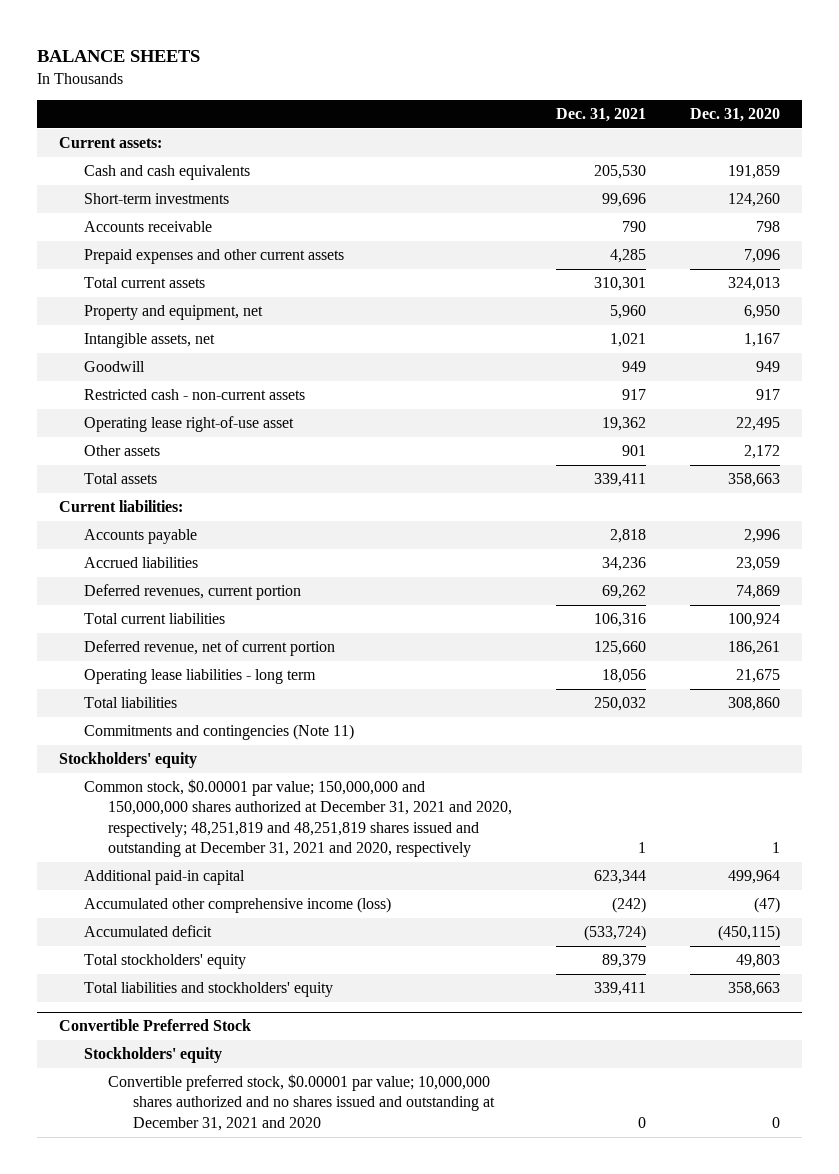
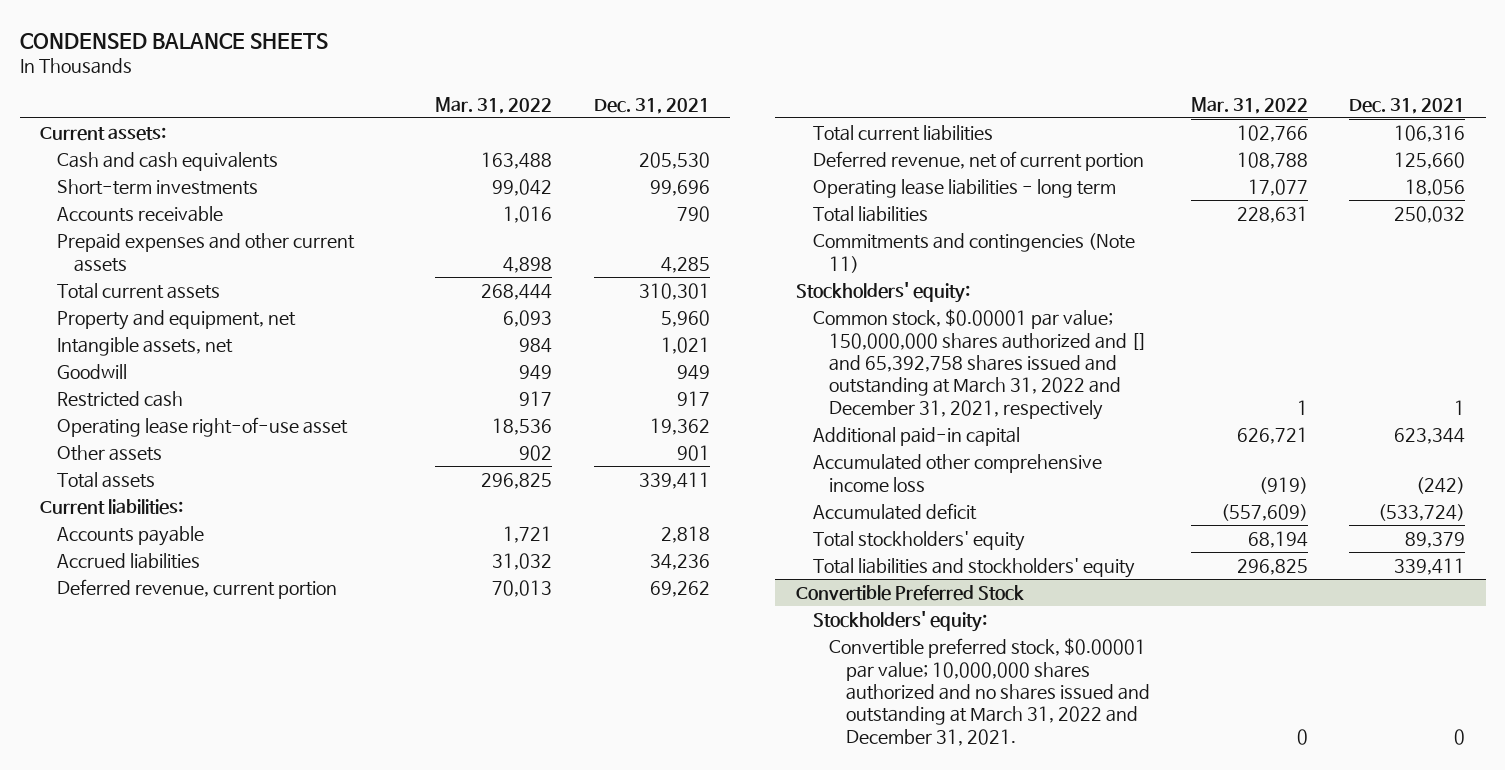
[37,50,201,63] BALANCE SHEETS -> [19,32,328,49] CONDENSED BALANCE SHEETS
[689,107,780,122] Dec. 31, 2020 -> none
none -> [435,96,553,114] Mar. 31, 2022
[83,389,305,401] Restricted cash - non-current assets -> [57,391,184,408] Restricted cash
[83,584,301,601] Deferred revenues, current portion -> [57,579,338,600] Deferred revenue, current portion
[59,752,198,769] Stockholders' equity -> [795,282,970,304] Stockholders' equity:
[83,779,513,858] Common stock, $0.00001 par value; 150,000,000 and 150,000,000 shares authorized at December 31, 2021 and 2020, respectively; 48,251,819 and 48,251,819 shares issued and outstanding at December 31, 2021 and 2020, respectively -> [812,309,1148,420] Common stock, $0.00001 par value; 150,000,000 shares authorized and [] and 65,392,758 shares issued and outstanding at March 31, 2022 and December 31, 2021, respectively
[83,897,391,914] Accumulated other comprehensive income (loss) -> [812,454,1102,492] Accumulated other comprehensive income loss
[83,1047,222,1064] Stockholders' equity -> [812,611,987,633] Stockholders' equity:
[108,1074,496,1131] Convertible preferred stock, $0.00001 par value; 10,000,000 shares authorized and no shares issued and outstanding at December 31, 2021 and 2020 -> [829,638,1151,746] Convertible preferred stock, $0.00001 par value; 10,000,000 shares authorized and no shares issued and outstanding at March 31, 2022 and December 31, 2021.

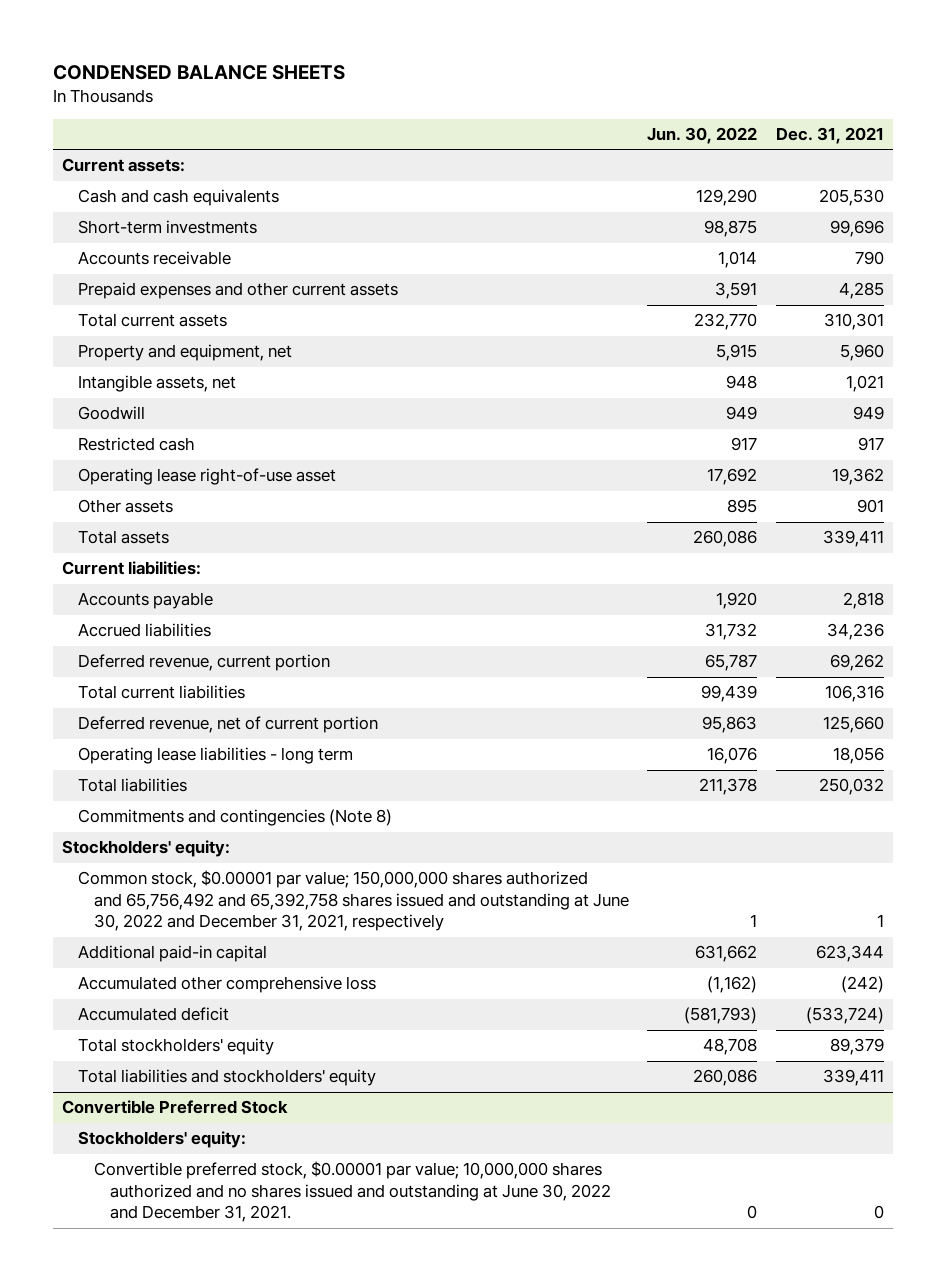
[435,96,553,114] Mar. 31, 2022 -> none
none -> [647,126,758,144] Jun. 30, 2022
[812,233,1135,273] Commitments and contingencies (Note 11) -> [78,809,393,827] Commitments and contingencies (Note 8)
[812,309,1148,420] Common stock, $0.00001 par value; 150,000,000 shares authorized and [] and 65,392,758 shares issued and outstanding at March 31, 2022 and December 31, 2021, respectively -> [78,870,630,932] Common stock, $0.00001 par value; 150,000,000 shares authorized and 65,756,492 and 65,392,758 shares issued and outstanding at June 30, 2022 and December 31, 2021, respectively
[812,454,1102,492] Accumulated other comprehensive income loss -> [78,976,377,994] Accumulated other comprehensive loss
[829,638,1151,746] Convertible preferred stock, $0.00001 par value; 10,000,000 shares authorized and no shares issued and outstanding at March 31, 2022 and December 31, 2021. -> [94,1161,612,1223] Convertible preferred stock, $0.00001 par value; 10,000,000 shares authorized and no shares issued and outstanding at June 30, 2022 and December 31, 2021.

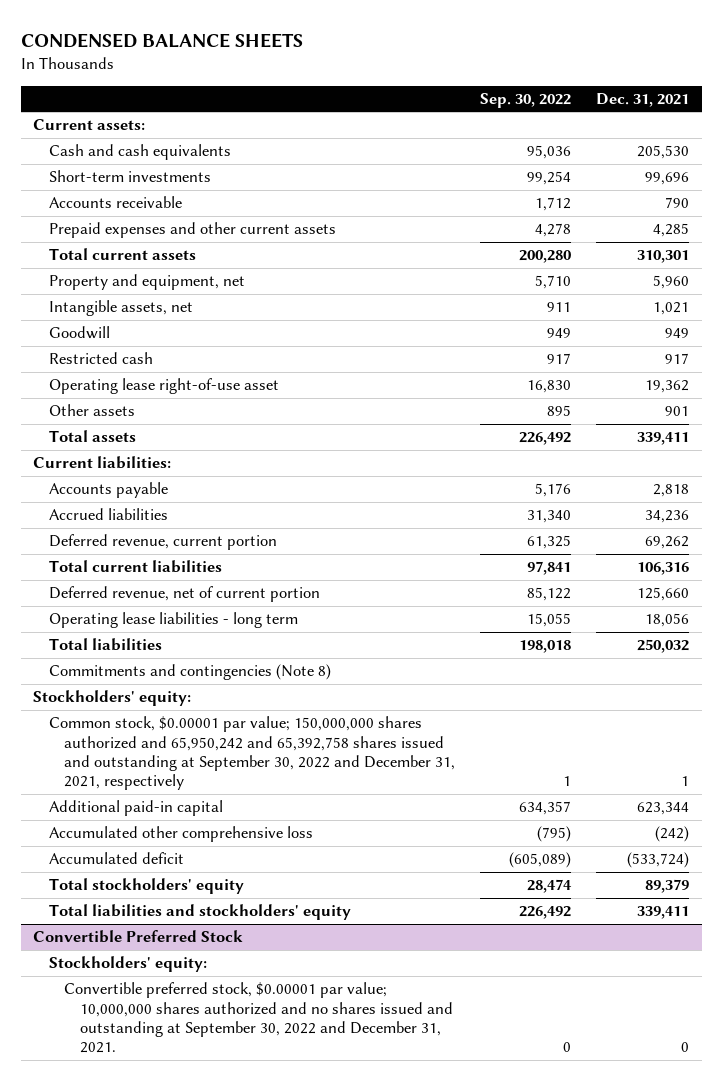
[647,126,758,144] Jun. 30, 2022 -> none
none -> [480,93,572,109] Sep. 30, 2022
[78,870,630,932] Common stock, $0.00001 par value; 150,000,000 shares authorized and 65,756,492 and 65,392,758 shares issued and outstanding at June 30, 2022 and December 31, 2021, respectively -> [48,716,456,791] Common stock, $0.00001 par value; 150,000,000 shares authorized and 65,950,242 and 65,392,758 shares issued and outstanding at September 30, 2022 and December 31, 2021, respectively
[94,1161,612,1223] Convertible preferred stock, $0.00001 par value; 10,000,000 shares authorized and no shares issued and outstanding at June 30, 2022 and December 31, 2021. -> [64,982,453,1054] Convertible preferred stock, $0.00001 par value; 10,000,000 shares authorized and no shares issued and outstanding at September 30, 2022 and December 31, 2021.

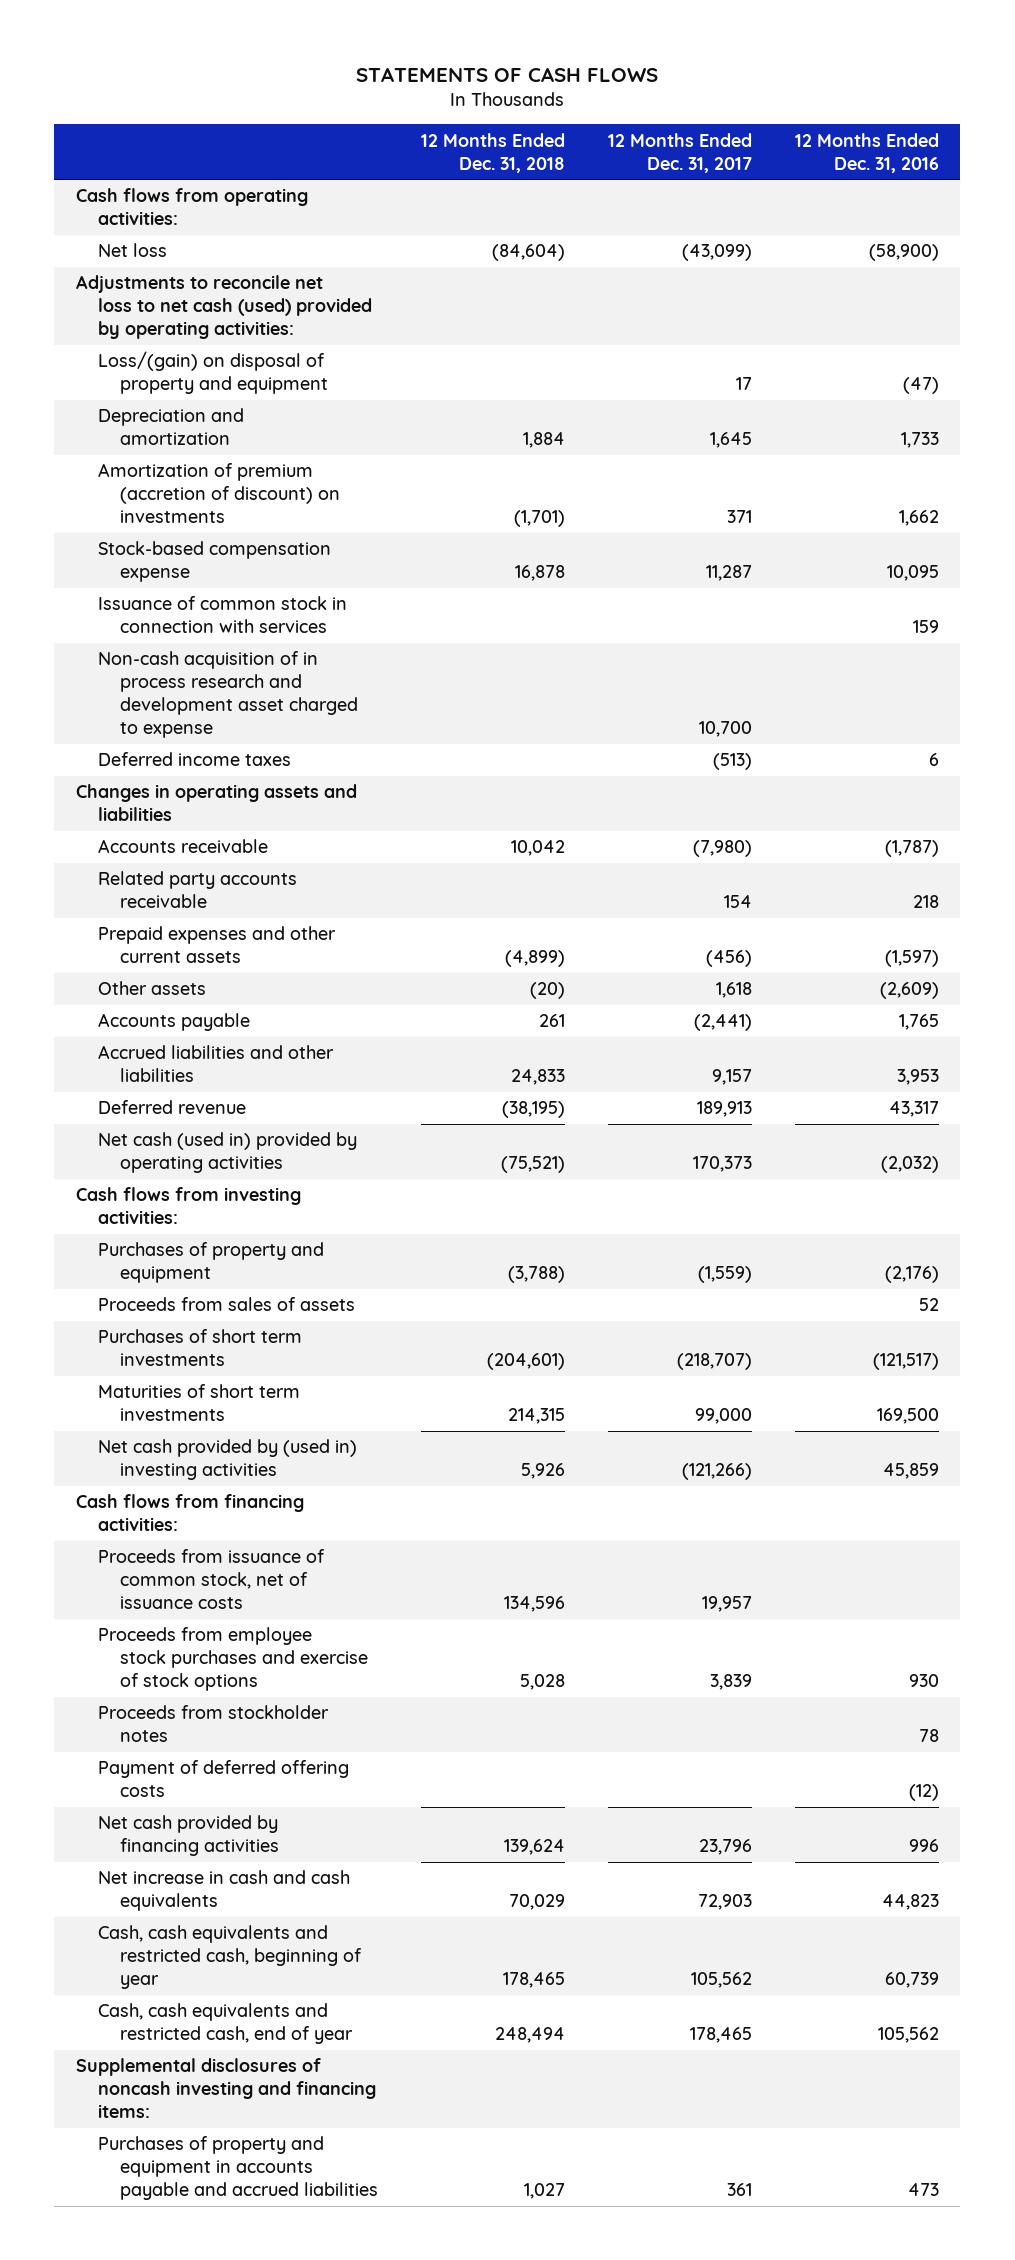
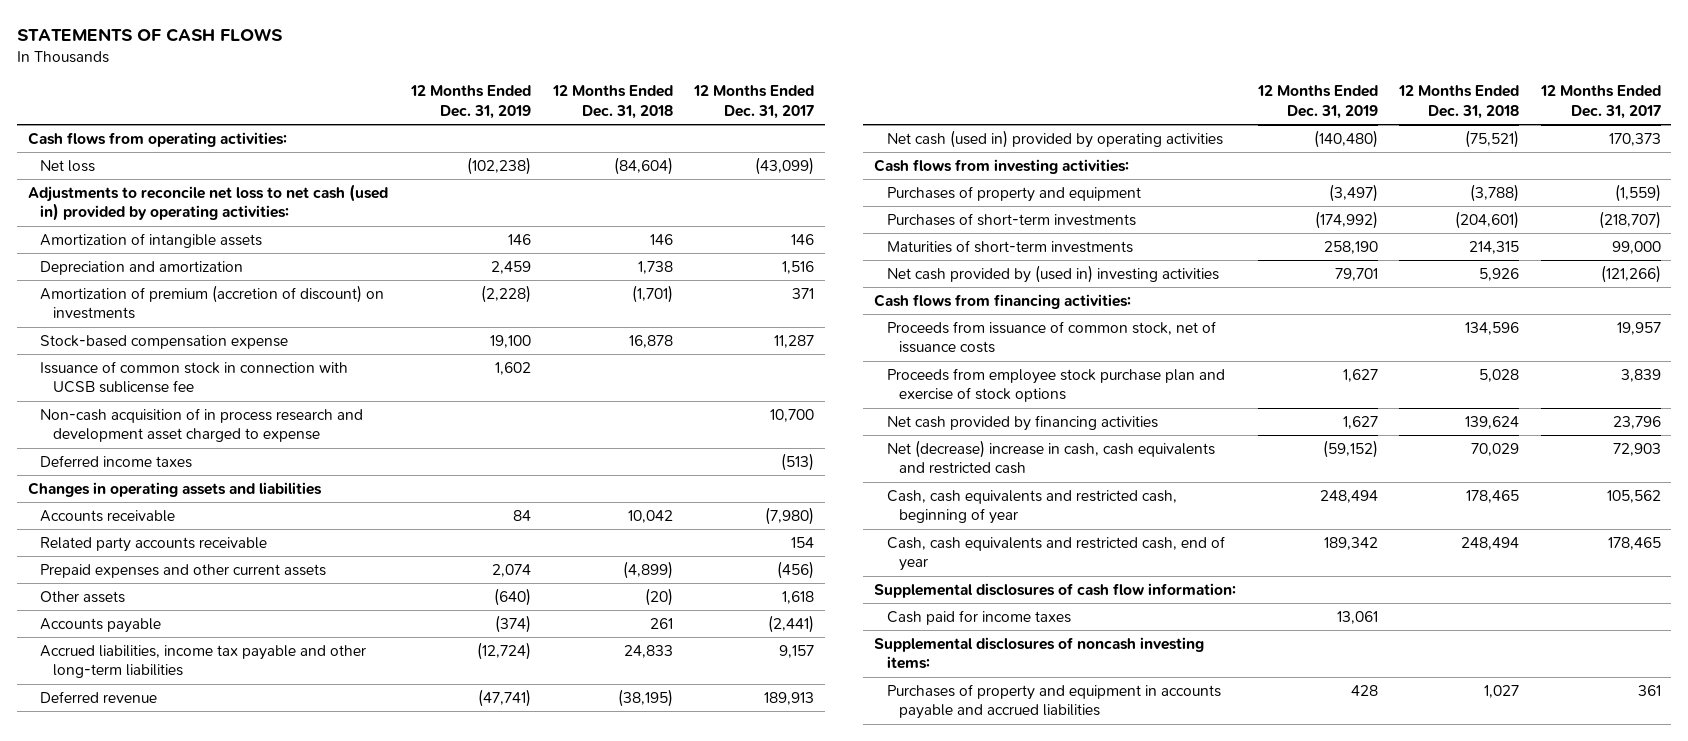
[794,132,939,173] 12 Months Ended Dec. 31, 2016 -> none
none -> [410,85,532,119] 12 Months Ended Dec. 31, 2019
[97,351,329,395] Loss/(gain) on disposal of property and equipment -> none
[75,275,372,340] Adjustments to reconcile net loss to net cash (used) provided by operating activities: -> [27,183,388,222] Adjustments to reconcile net loss to net cash (used in) provided by operating activities:
none -> [40,232,263,248] Amortization of intangible assets
[523,432,566,449] 1,884 -> [637,260,673,274] 1,738
[709,432,752,449] 1,645 -> [781,260,814,274] 1,516
[97,596,347,634] Issuance of common stock in connection with services -> [40,360,349,394] Issuance of common stock in connection with UCSB sublicense fee
[97,1045,334,1083] Accrued liabilities and other liabilities -> [40,644,367,679] Accrued liabilities, income tax payable and other long-term liabilities
[97,1297,355,1312] Proceeds from sales of assets -> none
[97,1329,302,1367] Purchases of short term investments -> [886,212,1136,226] Purchases of short-term investments
[97,1384,300,1422] Maturities of short term investments -> [886,239,1133,253] Maturities of short-term investments
[97,1705,329,1743] Proceeds from stockholder notes -> none
[97,1760,349,1798] Payment of deferred offering costs -> none
[97,1627,369,1692] Proceeds from employee stock purchases and exercise of stock options -> [886,367,1225,403] Proceeds from employee stock purchase plan and exercise of stock options
[97,1870,350,1912] Net increase in cash and cash equivalents -> [886,439,1215,475] Net (decrease) increase in cash, cash equivalents and restricted cash
none -> [874,582,1237,598] Supplemental disclosures of cash flow information:
none -> [886,609,1071,625] Cash paid for income taxes
[75,2058,376,2119] Supplemental disclosures of noncash investing and financing items: -> [874,636,1205,670] Supplemental disclosures of noncash investing items:

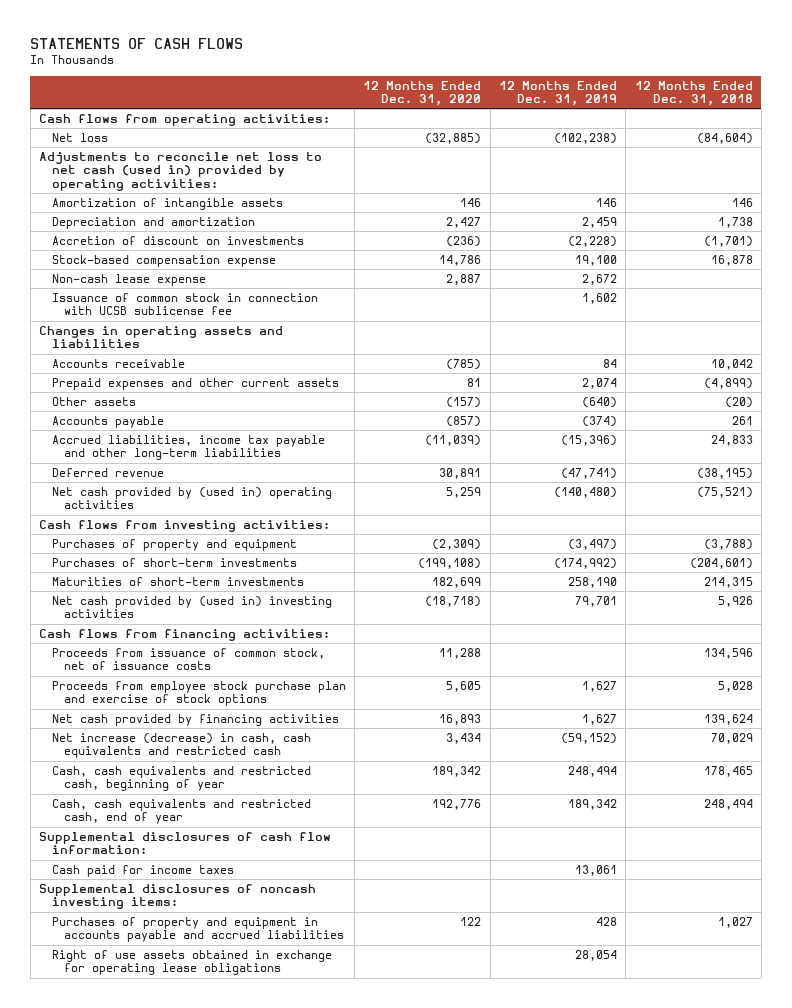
[692,85,814,119] 12 Months Ended Dec. 31, 2017 -> none
none -> [363,80,482,107] 12 Months Ended Dec. 31, 2020
[40,284,385,320] Amortization of premium (accretion of discount) on investments -> [51,235,304,245] Accretion of discount on investments
none -> [51,273,206,286] Non-cash lease expense
[40,407,364,443] Non-cash acquisition of in process research and development asset charged to expense -> none
[40,454,193,468] Deferred income taxes -> none
[40,536,268,552] Related party accounts receivable -> none
[477,641,532,660] (12,724) -> [561,434,618,446] (15,396)
[886,129,1223,148] Net cash (used in) provided by operating activities -> [51,486,332,510] Net cash provided by (used in) operating activities
[886,439,1215,475] Net (decrease) increase in cash, cash equivalents and restricted cash -> [51,732,311,759] Net increase (decrease) in cash, cash equivalents and restricted cash
none -> [51,949,332,976] Right of use assets obtained in exchange for operating lease obligations

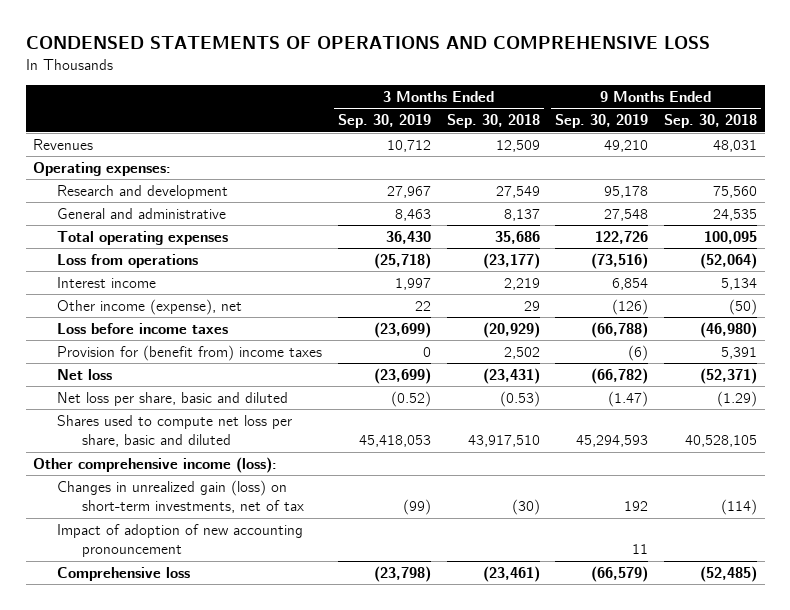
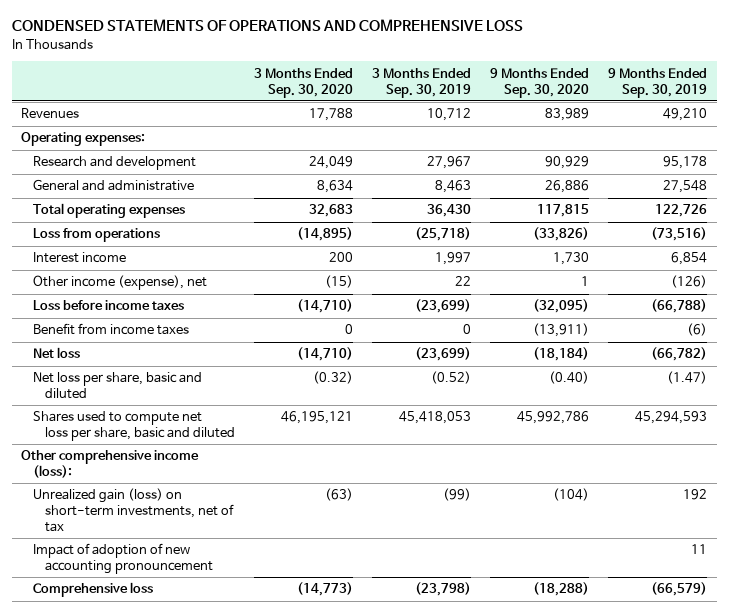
[446,114,540,129] Sep. 30, 2018 -> none
[664,114,758,129] Sep. 30, 2018 -> none
none -> [253,67,353,98] 3 Months Ended Sep. 30, 2020
none -> [490,67,590,98] 9 Months Ended Sep. 30, 2020
[57,344,323,361] Provision for (benefit from) income taxes -> [32,323,189,336] Benefit from income taxes
[57,479,304,514] Changes in unrealized gain (loss) on short-term investments, net of tax -> [32,488,234,533] Unrealized gain (loss) on short-term investments, net of tax

